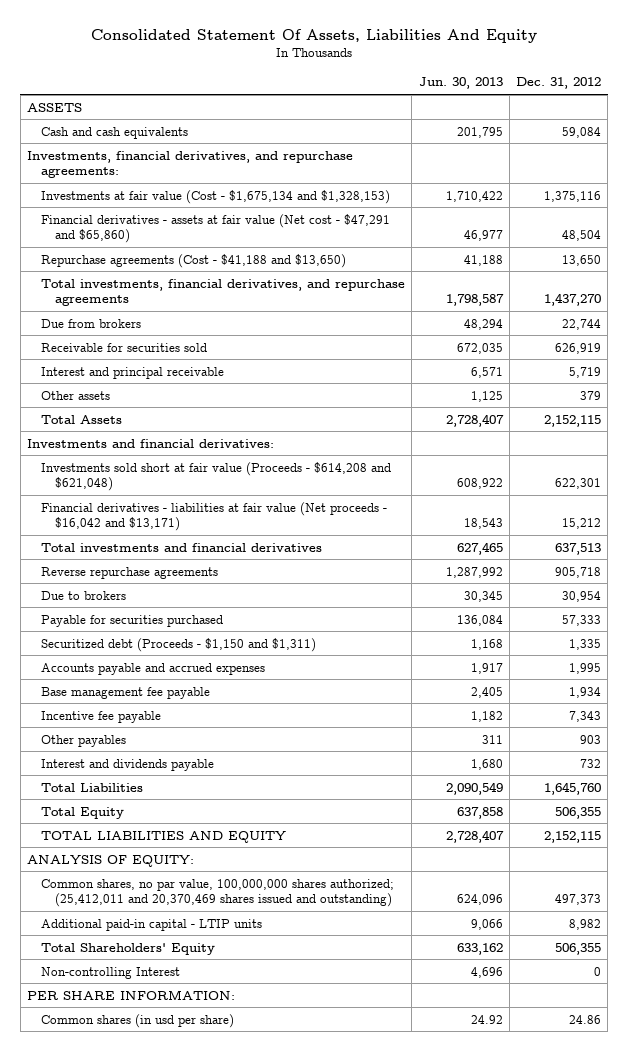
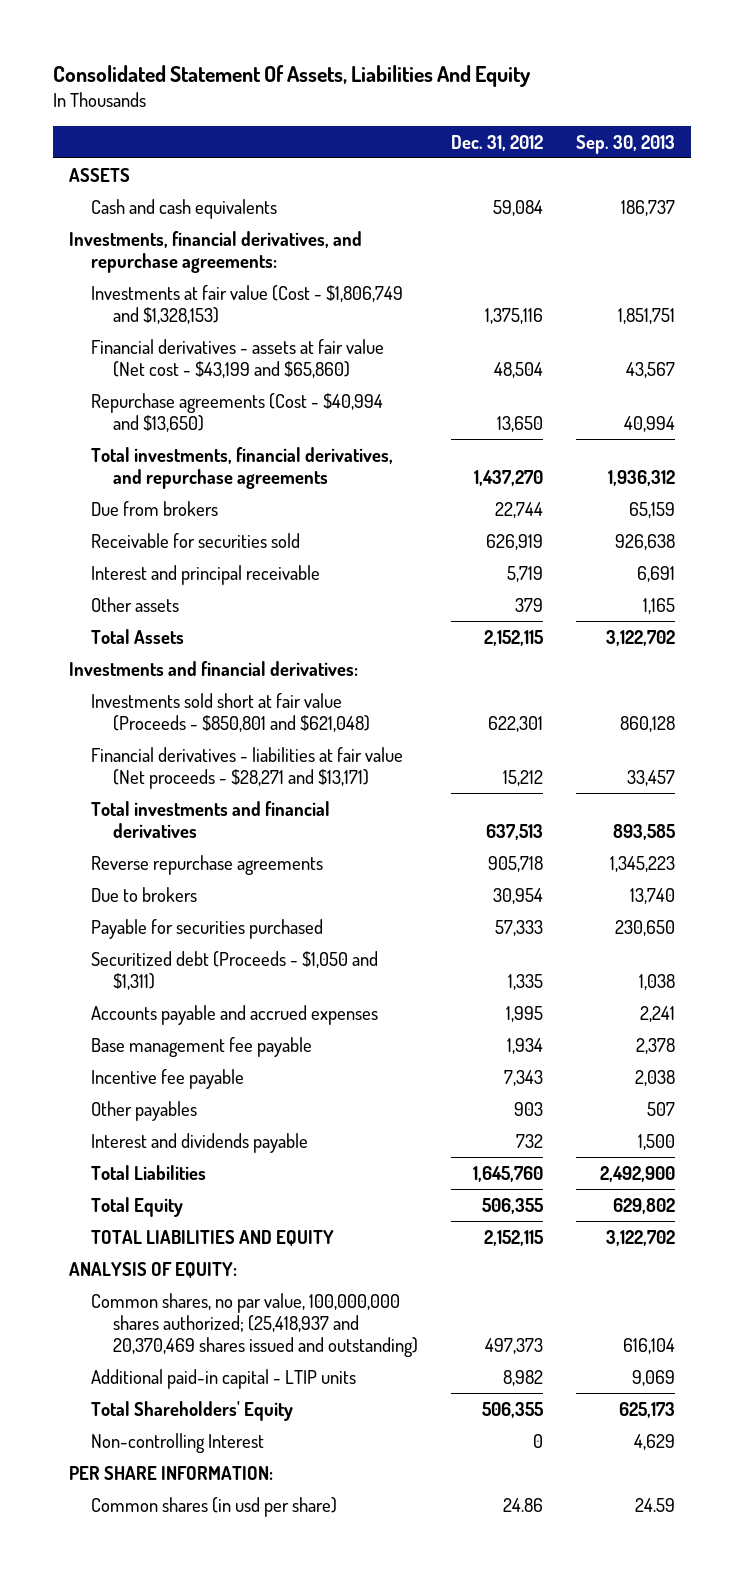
[418,77,503,90] Jun. 30, 2013 -> none
none -> [575,134,675,154] Sep. 30, 2013
[41,189,391,204] Investments at fair value (Cost - $1,675,134 and $1,328,153) -> [91,284,404,324] Investments at fair value (Cost - $1,806,749 and $1,328,153)
[41,213,391,244] Financial derivatives - assets at fair value (Net cost - $47,291 and $65,860) -> [91,338,385,378] Financial derivatives - assets at fair value (Net cost - $43,199 and $65,860)
[41,253,347,268] Repurchase agreements (Cost - $41,188 and $13,650) -> [91,392,384,432] Repurchase agreements (Cost - $40,994 and $13,650)
[41,461,392,492] Investments sold short at fair value (Proceeds - $614,208 and $621,048) -> [91,692,371,732] Investments sold short at fair value (Proceeds - $850,801 and $621,048)
[41,501,388,532] Financial derivatives - liabilities at fair value (Net proceeds - $16,042 and $13,171) -> [91,746,404,789] Financial derivatives - liabilities at fair value (Net proceeds - $28,271 and $13,171)
[41,637,317,652] Securitized debt (Proceeds - $1,150 and $1,311) -> [91,950,379,990] Securitized debt (Proceeds - $1,050 and $1,311)
[41,878,395,908] Common shares, no par value, 100,000,000 shares authorized; (25,412,011 and 20,370,469 shares issued and outstanding) -> [91,1292,419,1358] Common shares, no par value, 100,000,000 shares authorized; (25,418,937 and 20,370,469 shares issued and outstanding)

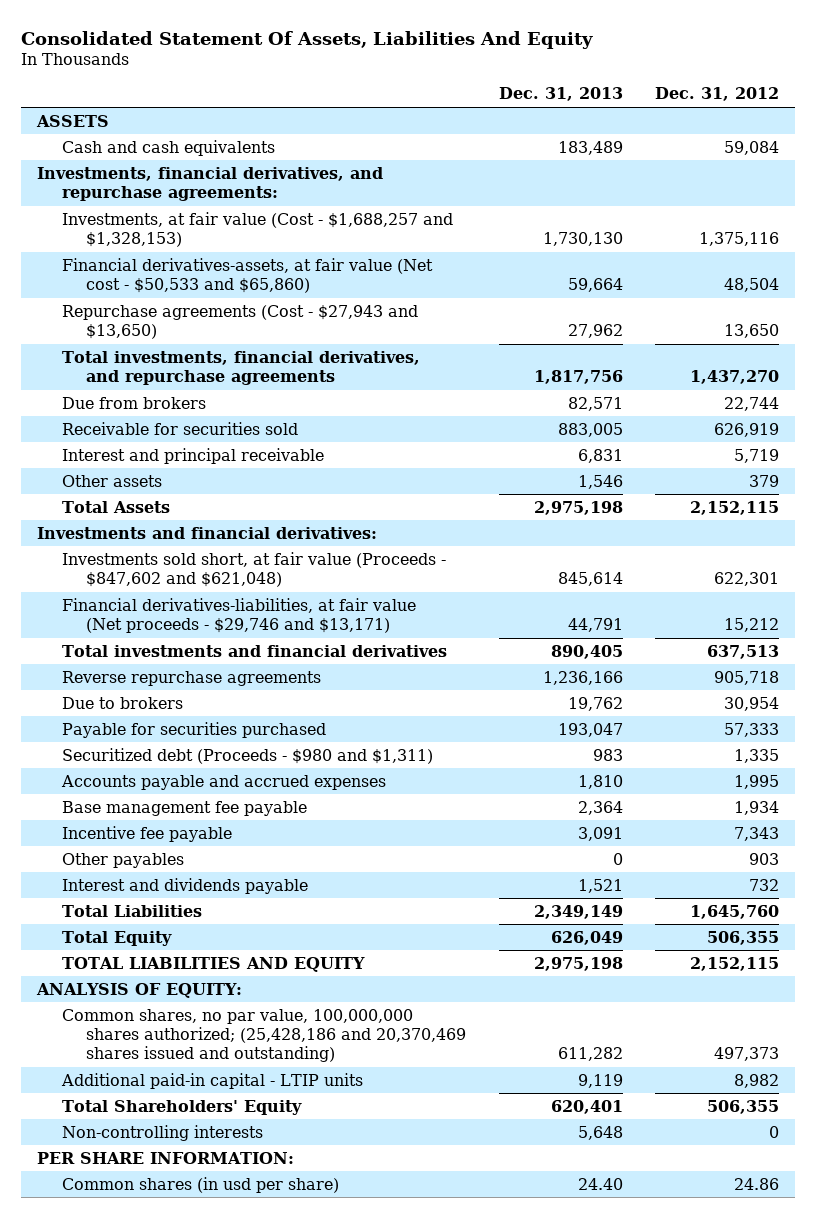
[575,134,675,154] Sep. 30, 2013 -> none
none -> [498,87,623,102] Dec. 31, 2013
[91,284,404,324] Investments at fair value (Cost - $1,806,749 and $1,328,153) -> [61,211,453,247] Investments, at fair value (Cost - $1,688,257 and $1,328,153)
[91,338,385,378] Financial derivatives - assets at fair value (Net cost - $43,199 and $65,860) -> [61,257,433,293] Financial derivatives-assets, at fair value (Net cost - $50,533 and $65,860)
[91,392,384,432] Repurchase agreements (Cost - $40,994 and $13,650) -> [61,304,418,339] Repurchase agreements (Cost - $27,943 and $13,650)
[91,692,371,732] Investments sold short at fair value (Proceeds - $850,801 and $621,048) -> [61,551,446,587] Investments sold short, at fair value (Proceeds - $847,602 and $621,048)
[91,746,404,789] Financial derivatives - liabilities at fair value (Net proceeds - $28,271 and $13,171) -> [61,597,416,633] Financial derivatives-liabilities, at fair value (Net proceeds - $29,746 and $13,171)
[91,950,379,990] Securitized debt (Proceeds - $1,050 and $1,311) -> [61,747,433,764] Securitized debt (Proceeds - $980 and $1,311)
[91,1292,419,1358] Common shares, no par value, 100,000,000 shares authorized; (25,418,937 and 20,370,469 shares issued and outstanding) -> [61,1008,467,1062] Common shares, no par value, 100,000,000 shares authorized; (25,428,186 and 20,370,469 shares issued and outstanding)
[91,1432,265,1453] Non-controlling Interest -> [61,1124,263,1141] Non-controlling interests

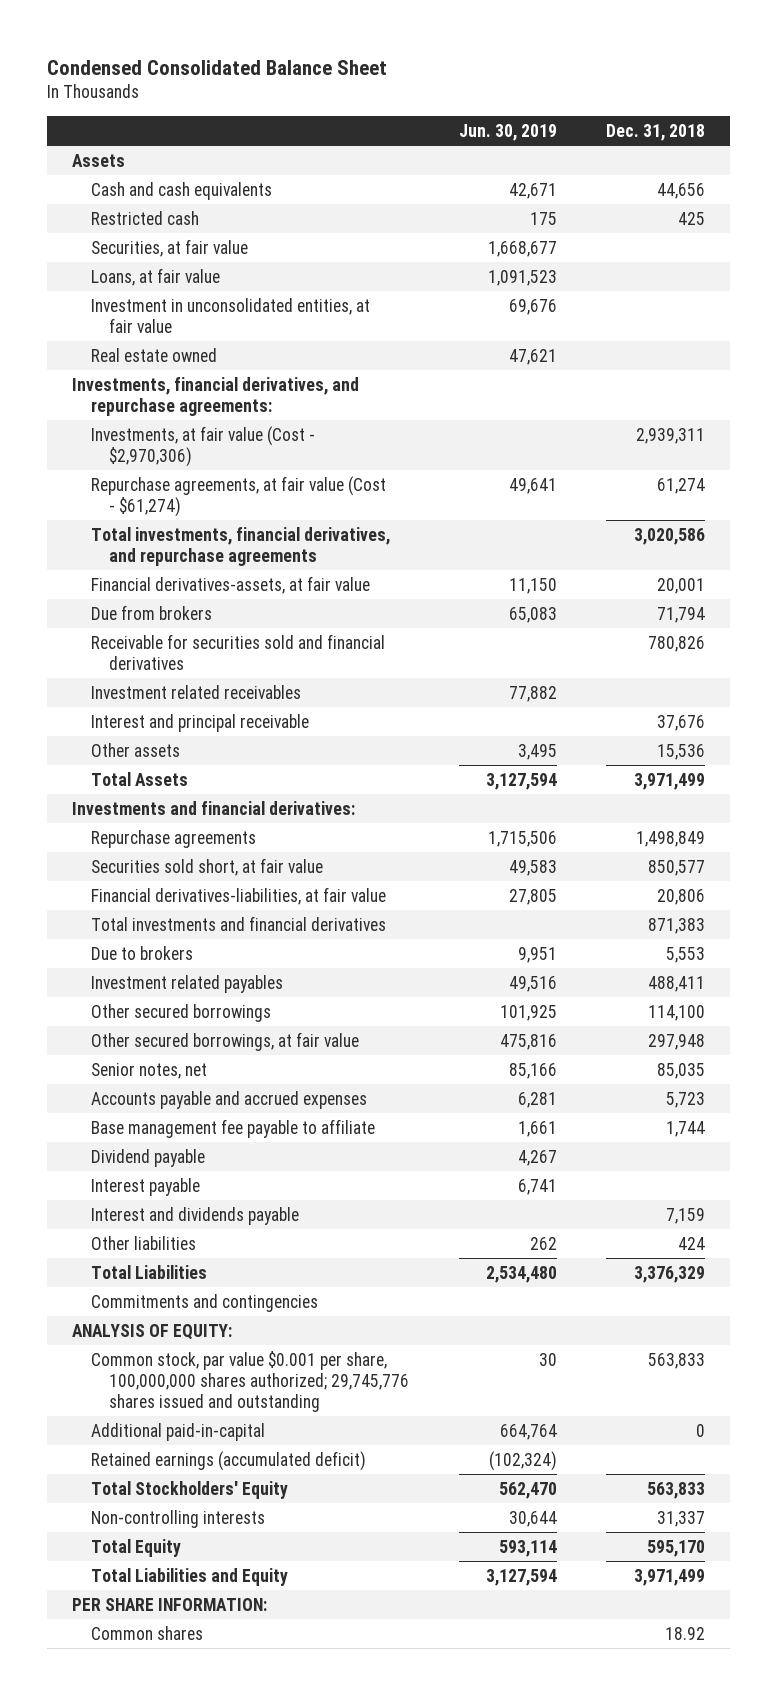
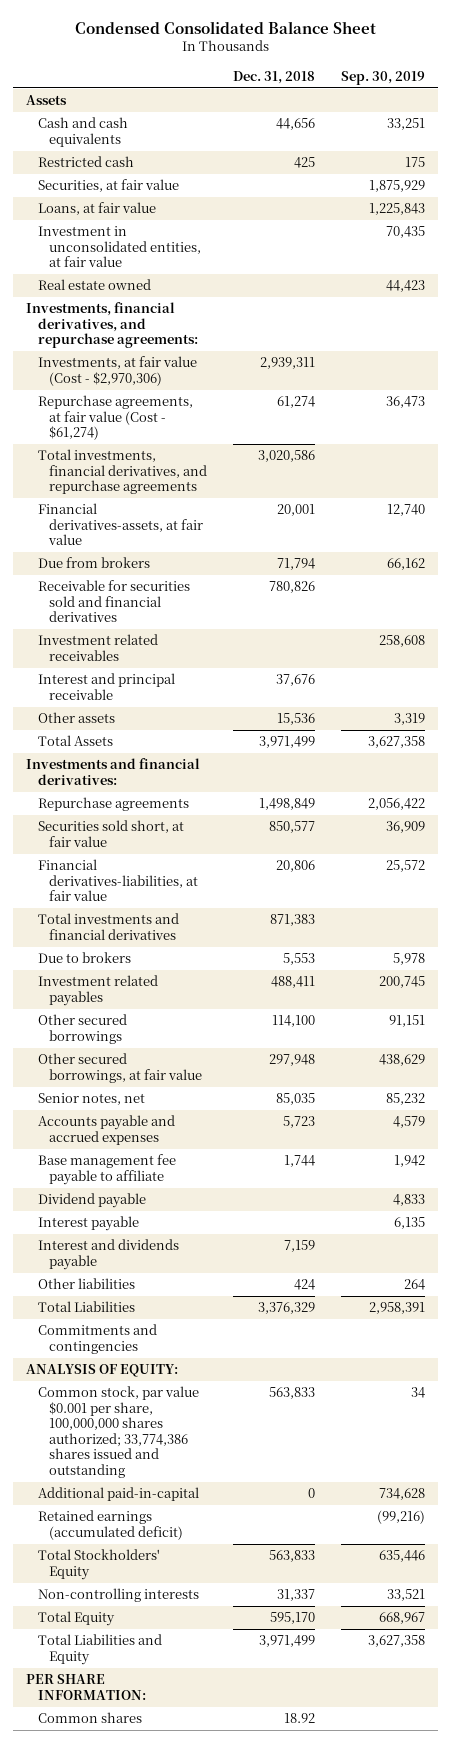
[458,123,557,141] Jun. 30, 2019 -> none
none -> [341,70,426,85] Sep. 30, 2019
[90,1350,410,1412] Common stock, par value $0.001 per share, 100,000,000 shares authorized; 29,745,776 shares issued and outstanding -> [37,1386,199,1478] Common stock, par value $0.001 per share, 100,000,000 shares authorized; 33,774,386 shares issued and outstanding

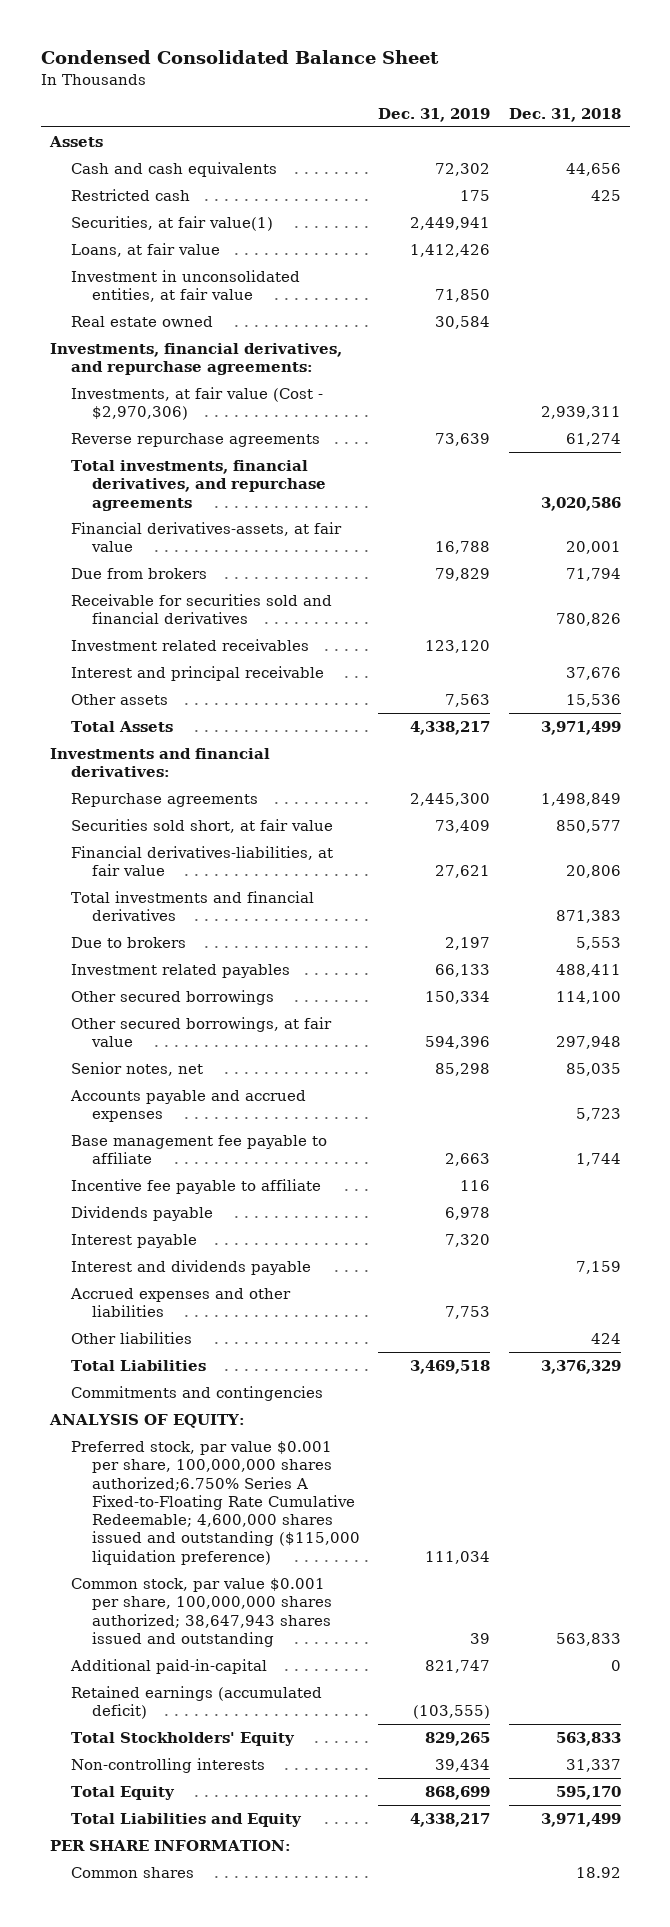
[341,70,426,85] Sep. 30, 2019 -> none
none -> [378,107,491,122] Dec. 31, 2019
[37,179,179,193] Securities, at fair value -> [70,215,273,231] Securities, at fair value(1)
[37,395,193,441] Repurchase agreements, at fair value (Cost - $61,274) -> [70,432,320,447] Reverse repurchase agreements
none -> [70,1178,321,1194] Incentive fee payable to affiliate
[37,1193,146,1209] Dividend payable -> [70,1205,213,1221] Dividends payable
none -> [69,1287,291,1318] Accrued expenses and other liabilities
none -> [70,1440,360,1565] Preferred stock, par value $0.001 per share, 100,000,000 shares authorized;6.750% Series A Fixed-to-Floating Rate Cumulative Redeemable; 4,600,000 shares issued and outstanding ($115,000 liquidation preference)
[37,1386,199,1478] Common stock, par value $0.001 per share, 100,000,000 shares authorized; 33,774,386 shares issued and outstanding -> [70,1577,332,1647] Common stock, par value $0.001 per share, 100,000,000 shares authorized; 38,647,943 shares issued and outstanding

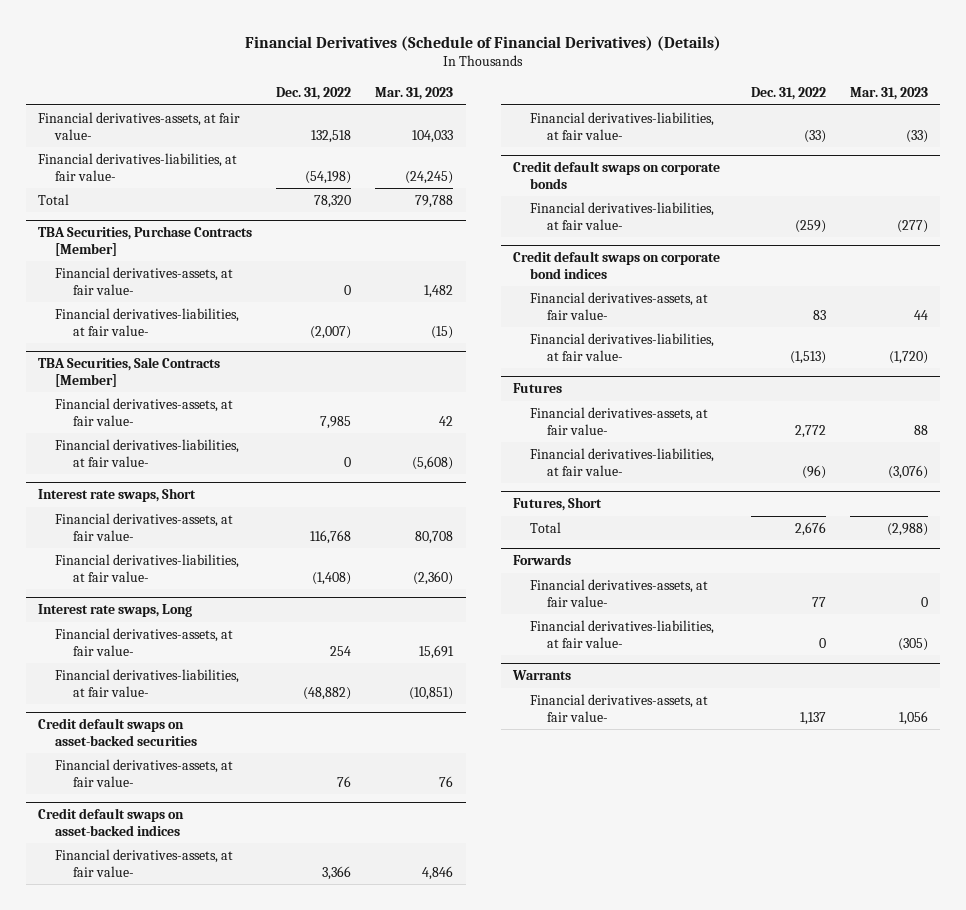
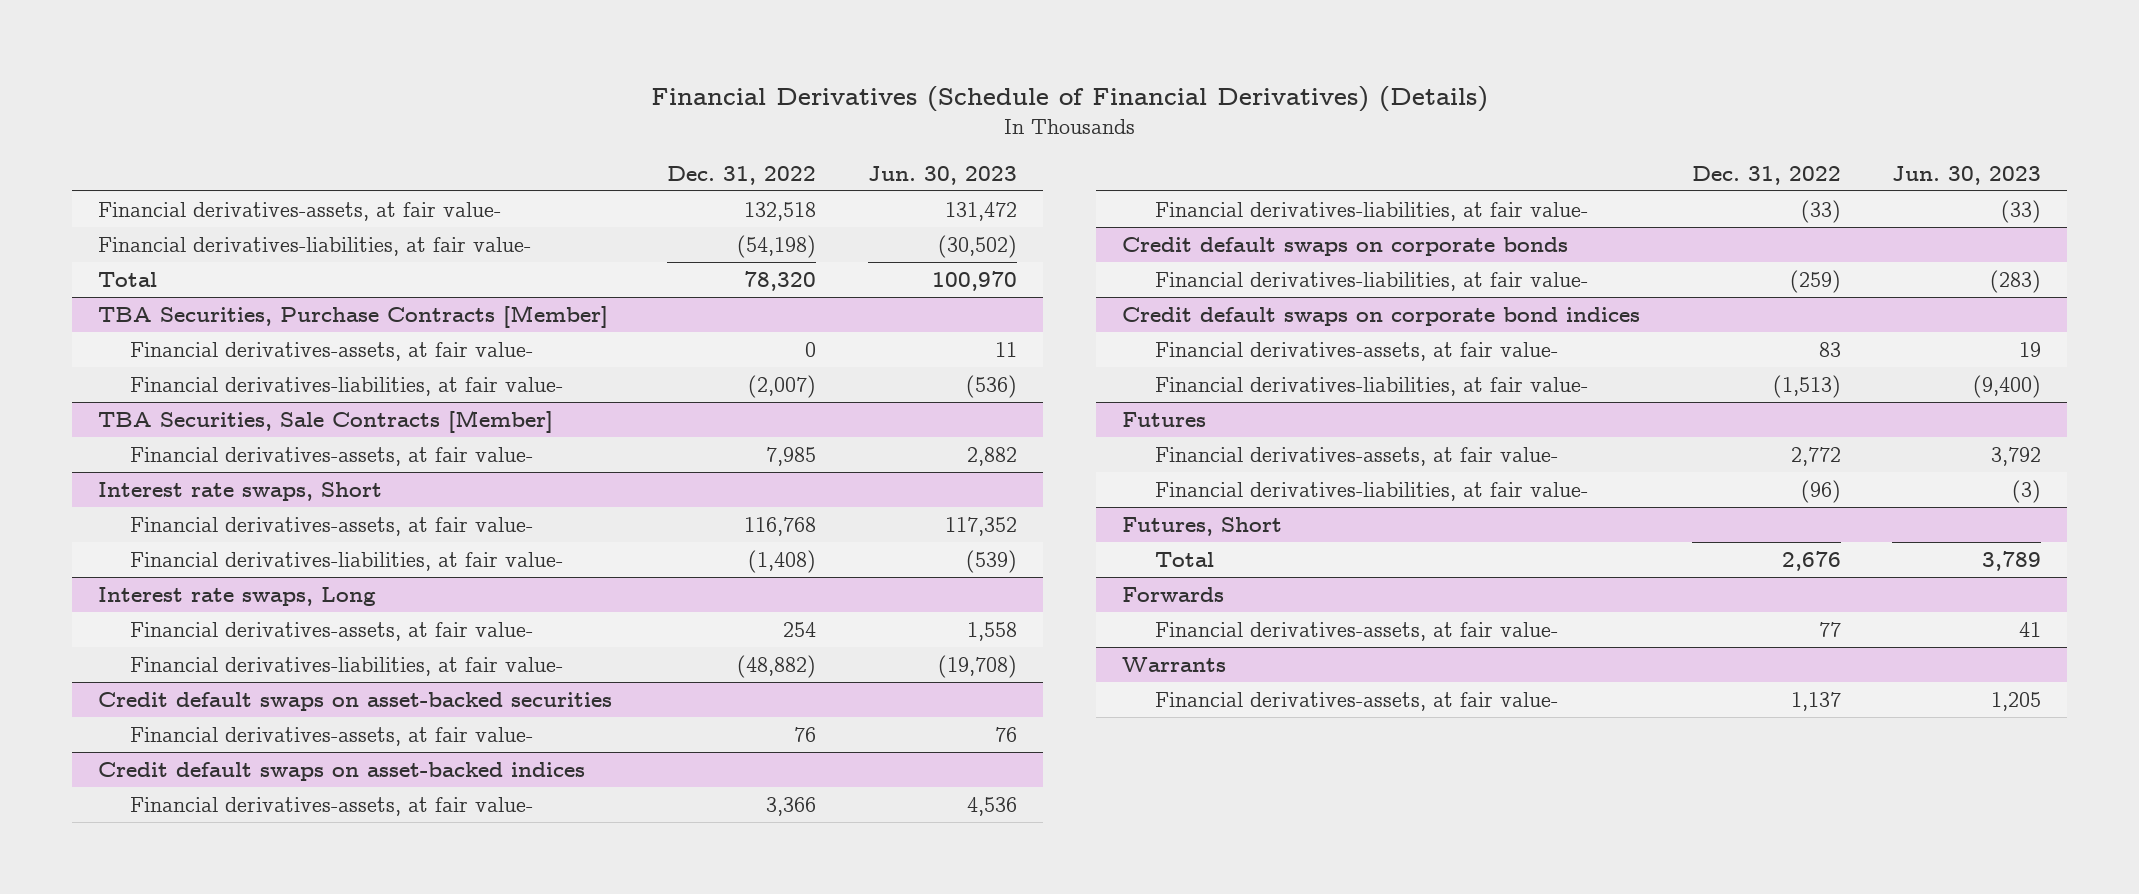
[375,87,454,101] Mar. 31, 2023 -> none
none -> [868,165,1018,185] Jun. 30, 2023
[55,438,240,467] Financial derivatives-liabilities, at fair value- -> none
[530,619,715,648] Financial derivatives-liabilities, at fair value- -> none

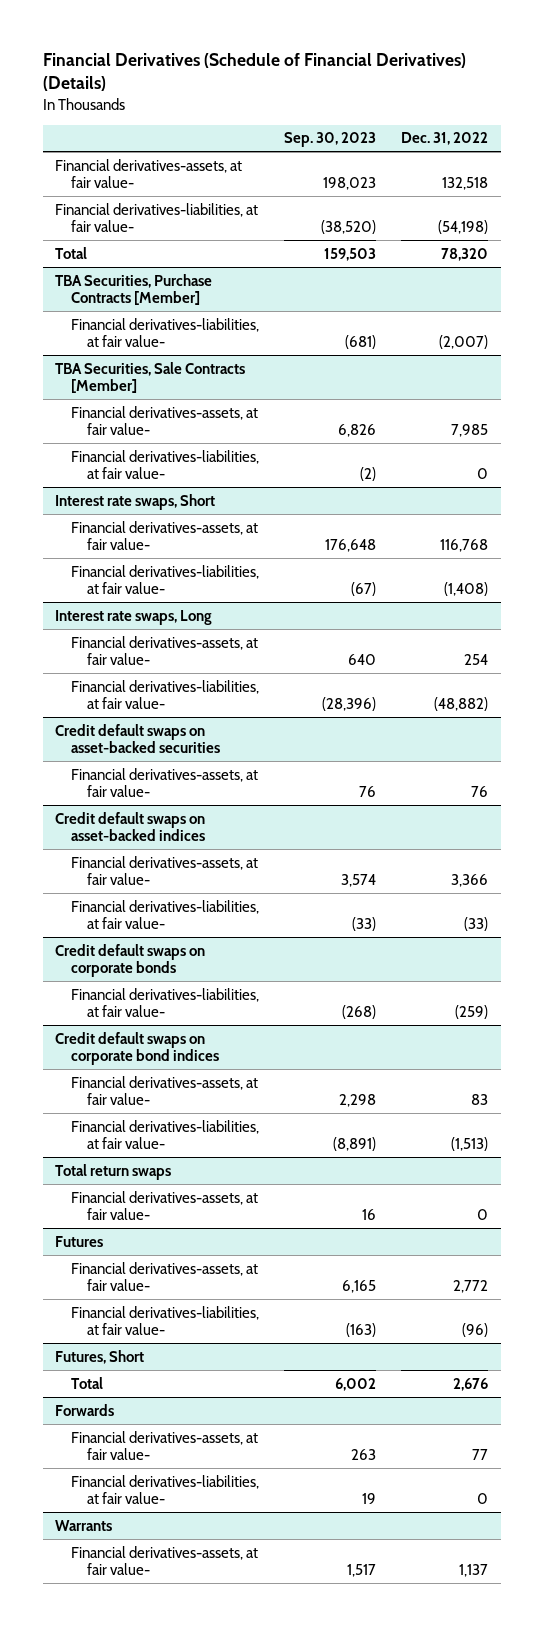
[868,165,1018,185] Jun. 30, 2023 -> none
none -> [284,132,377,148] Sep. 30, 2023
[130,341,534,361] Financial derivatives-assets, at fair value- -> none
none -> [70,449,259,480] Financial derivatives-liabilities, at fair value-
none -> [55,1163,172,1180] Total return swaps
none -> [70,1190,258,1221] Financial derivatives-assets, at fair value-
none -> [70,1474,259,1505] Financial derivatives-liabilities, at fair value-

